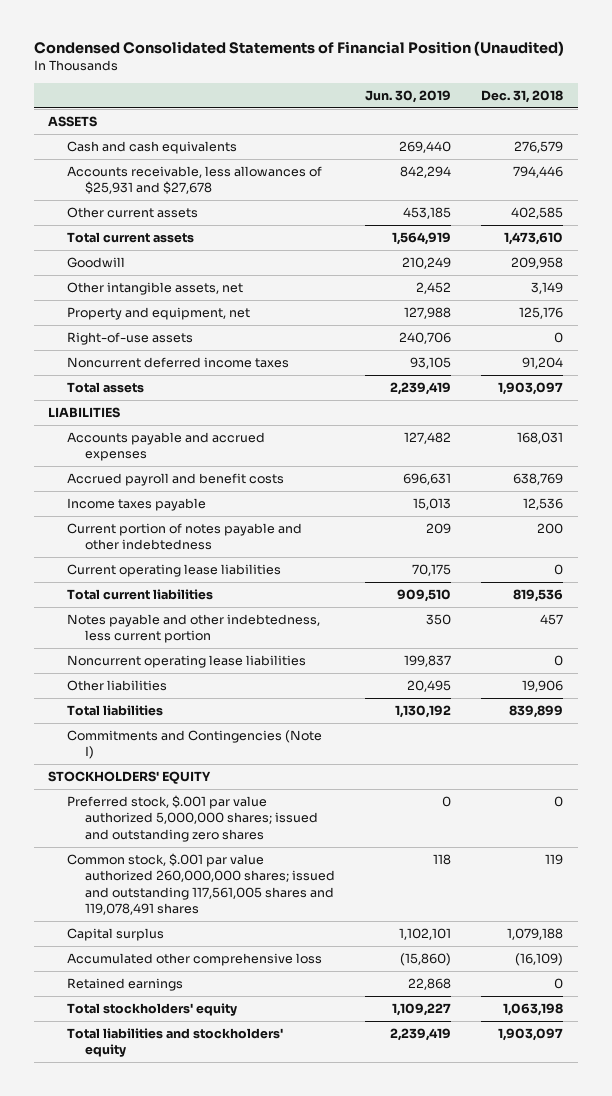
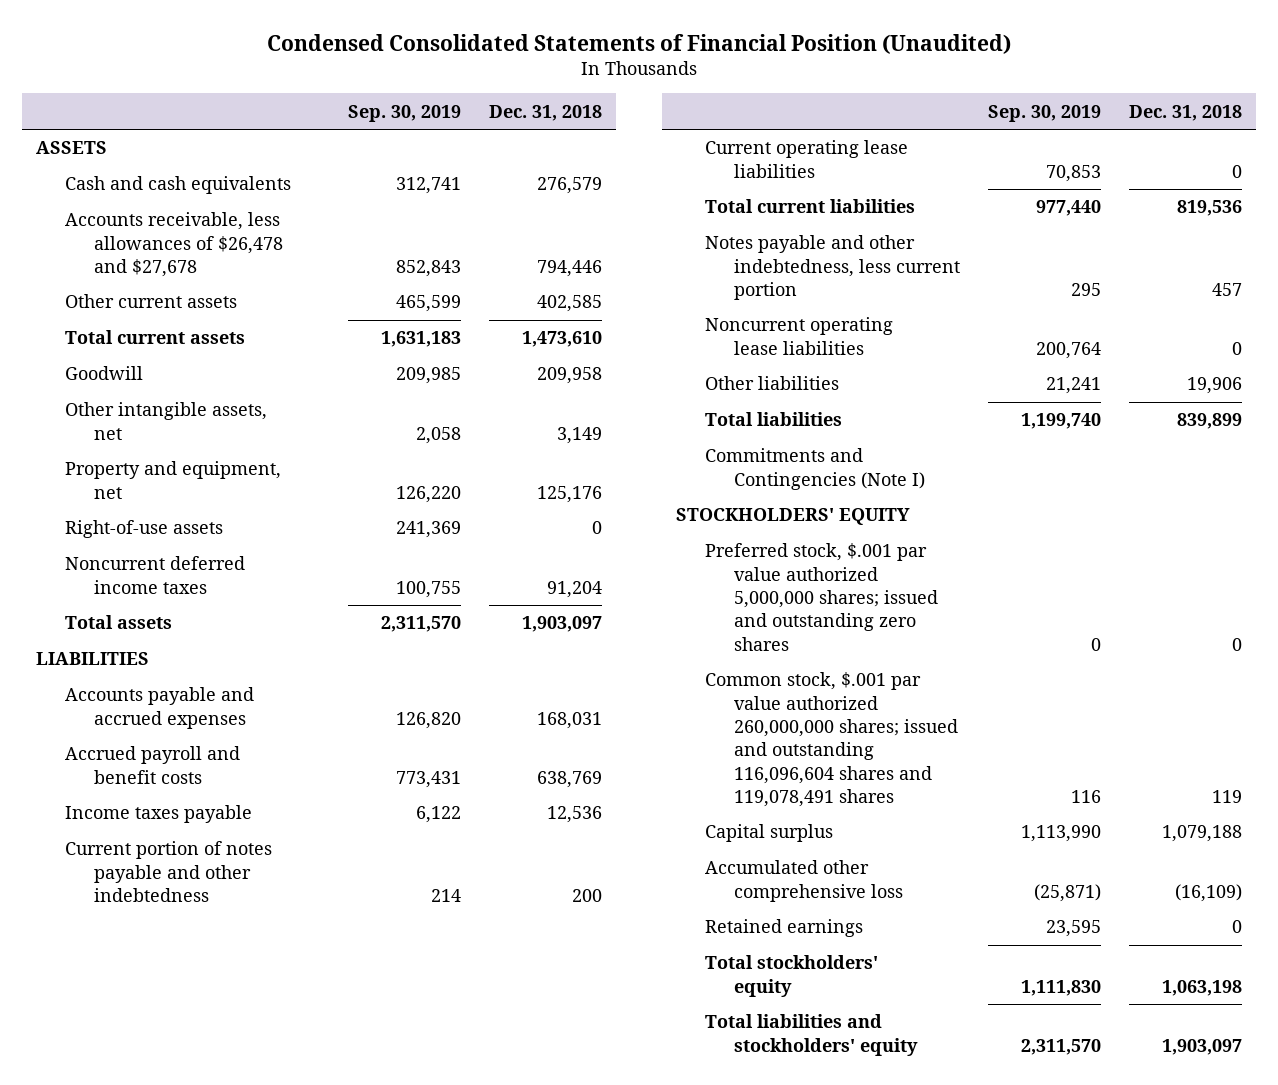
[365,89,452,103] Jun. 30, 2019 -> none
none -> [348,104,462,122] Sep. 30, 2019
[66,166,322,195] Accounts receivable, less allowances of $25,931 and $27,678 -> [65,212,284,278] Accounts receivable, less allowances of $26,478 and $27,678
[66,853,336,916] Common stock, $.001 par value authorized 260,000,000 shares; issued and outstanding 117,561,005 shares and 119,078,491 shares -> [704,672,958,808] Common stock, $.001 par value authorized 260,000,000 shares; issued and outstanding 116,096,604 shares and 119,078,491 shares

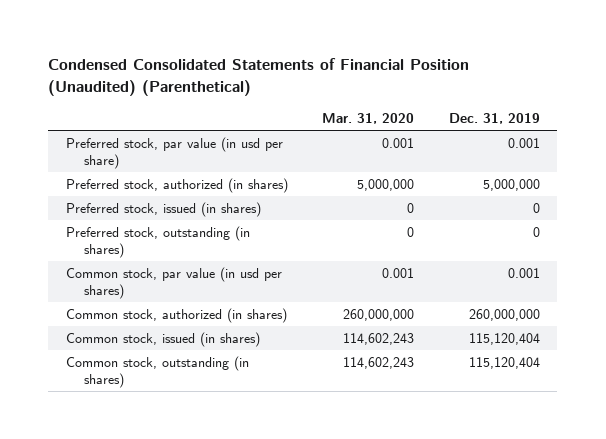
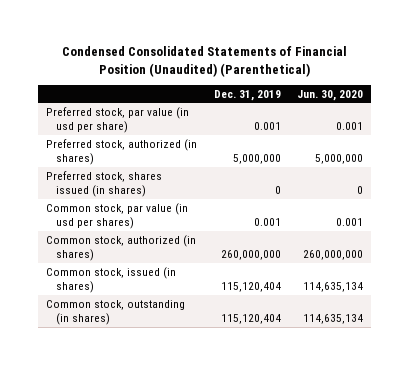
[322,112,415,124] Mar. 31, 2020 -> none
none -> [296,89,363,101] Jun. 30, 2020
[65,226,250,258] Preferred stock, outstanding (in shares) -> none
[65,202,261,218] Preferred stock, issued (in shares) -> [46,170,163,198] Preferred stock, shares issued (in shares)

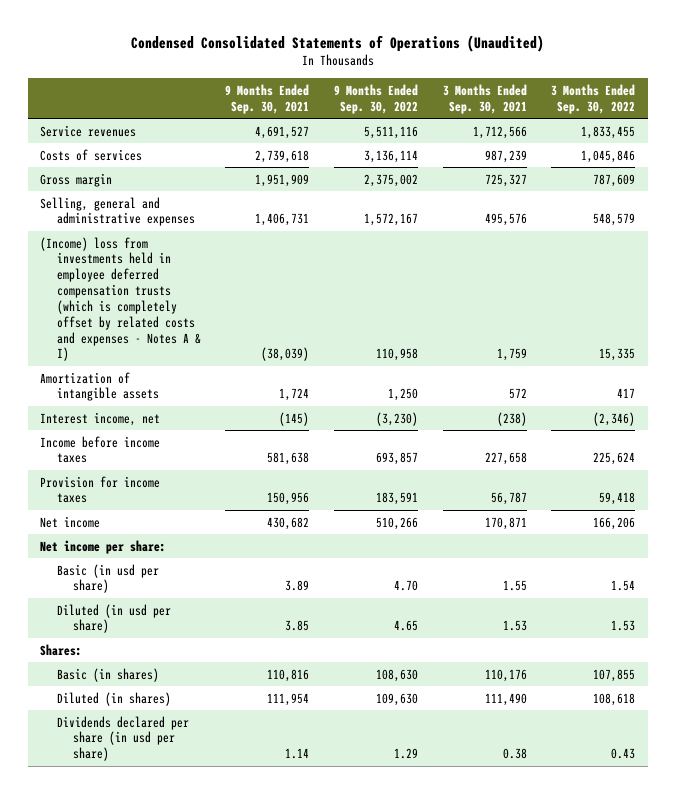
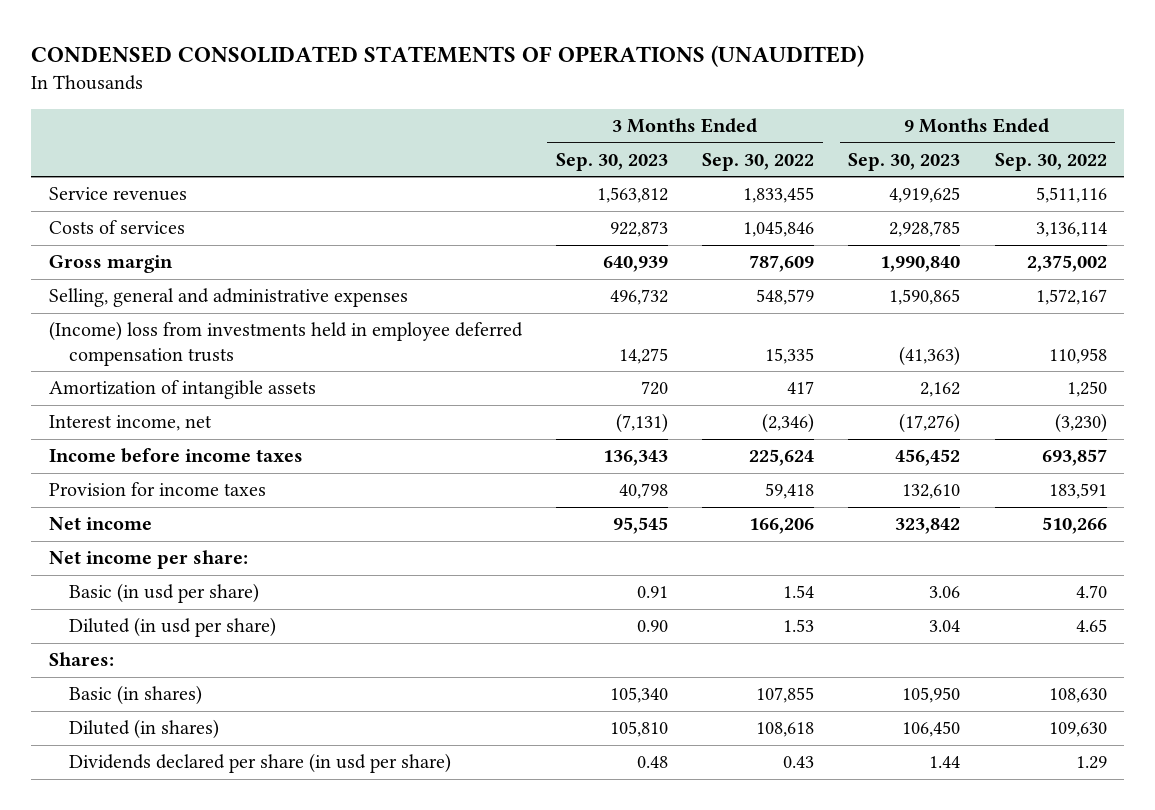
[130,34,544,52] Condensed Consolidated Statements of Operations (Unaudited) -> [31,45,865,68] CONDENSED CONSOLIDATED STATEMENTS OF OPERATIONS (UNAUDITED)
[225,83,310,114] 9 Months Ended Sep. 30, 2021 -> none
[442,83,527,114] 3 Months Ended Sep. 30, 2021 -> none
none -> [555,152,668,171] Sep. 30, 2023
none -> [848,152,961,171] Sep. 30, 2023
[40,236,201,362] (Income) loss from investments held in employee deferred compensation trusts (which is completely offset by related costs and expenses - Notes A & I) -> [48,321,523,366] (Income) loss from investments held in employee deferred compensation trusts

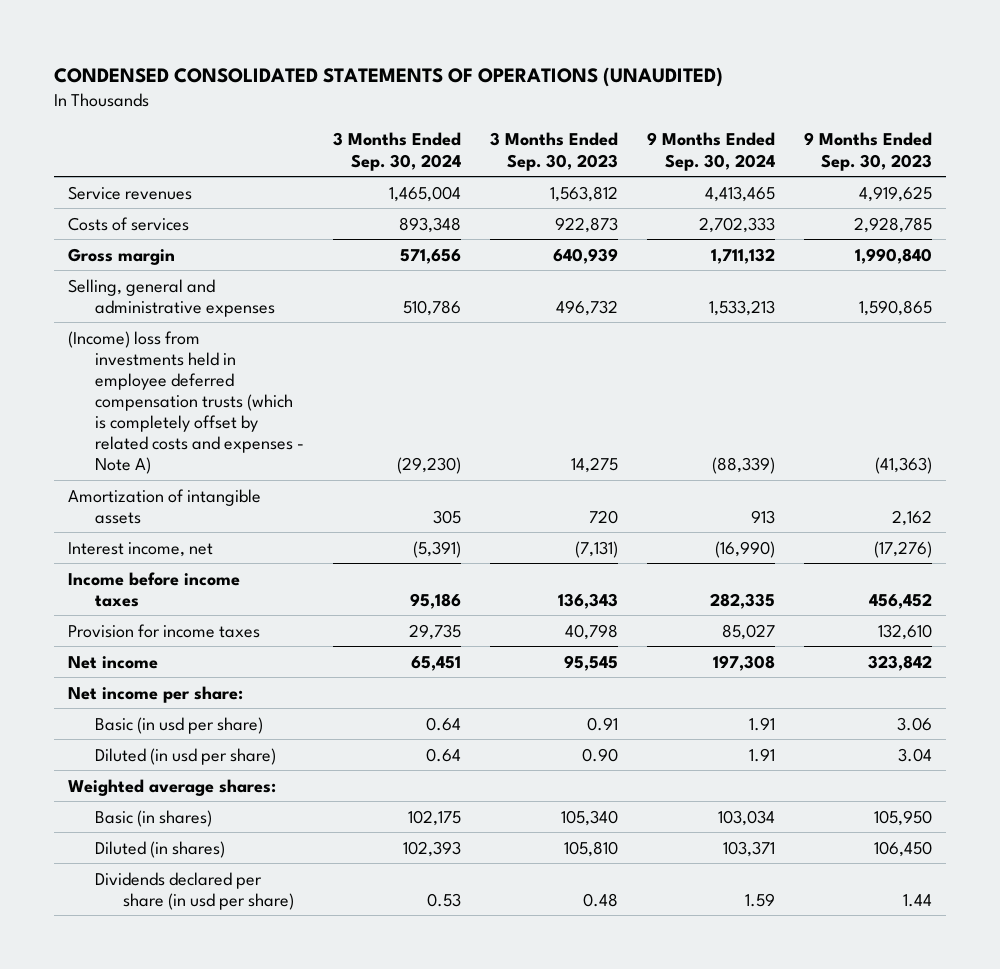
[702,152,815,171] Sep. 30, 2022 -> none
[994,152,1107,171] Sep. 30, 2022 -> none
none -> [333,132,462,171] 3 Months Ended Sep. 30, 2024
none -> [647,132,776,171] 9 Months Ended Sep. 30, 2024
[48,321,523,366] (Income) loss from investments held in employee deferred compensation trusts -> [68,330,305,474] (Income) loss from investments held in employee deferred compensation trusts (which is completely offset by related costs and expenses - Note A)
[48,652,114,667] Shares: -> [68,778,277,796] Weighted average shares:

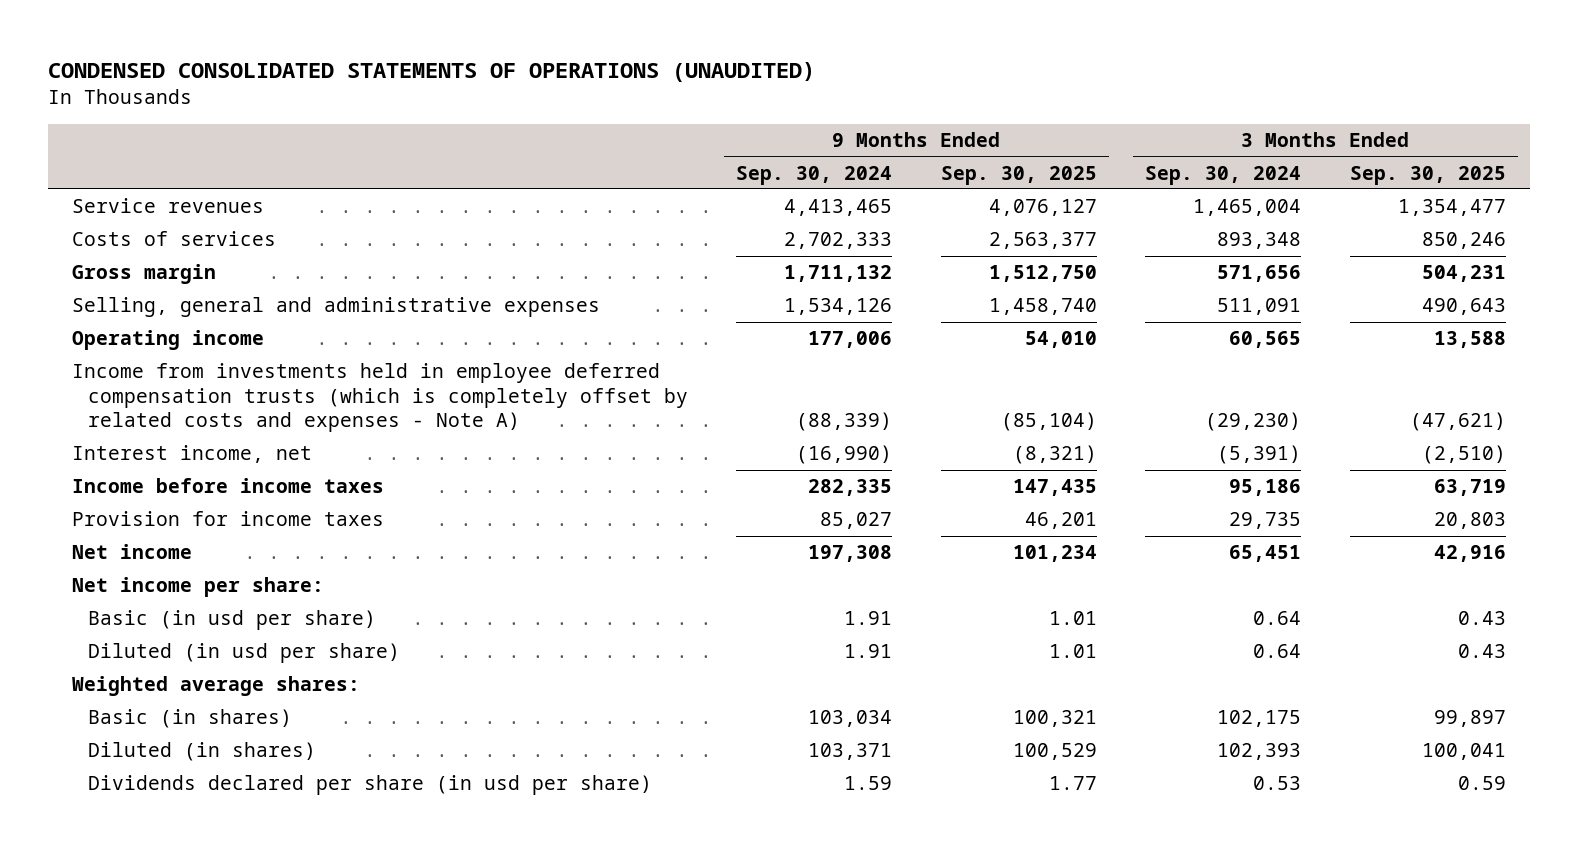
[490,132,619,171] 3 Months Ended Sep. 30, 2023 -> none
[803,132,932,171] 9 Months Ended Sep. 30, 2023 -> none
none -> [940,165,1097,185] Sep. 30, 2025
none -> [1349,165,1506,185] Sep. 30, 2025
[68,488,262,524] Amortization of intangible assets -> none
[403,299,462,316] 510,786 -> [1217,298,1302,316] 511,091
[709,299,776,316] 1,533,213 -> [784,298,893,316] 1,534,126
none -> [72,330,265,351] Operating income
[68,330,305,474] (Income) loss from investments held in employee deferred compensation trusts (which is completely offset by related costs and expenses - Note A) -> [72,363,688,433] Income from investments held in employee deferred compensation trusts (which is completely offset by related costs and expenses - Note A)

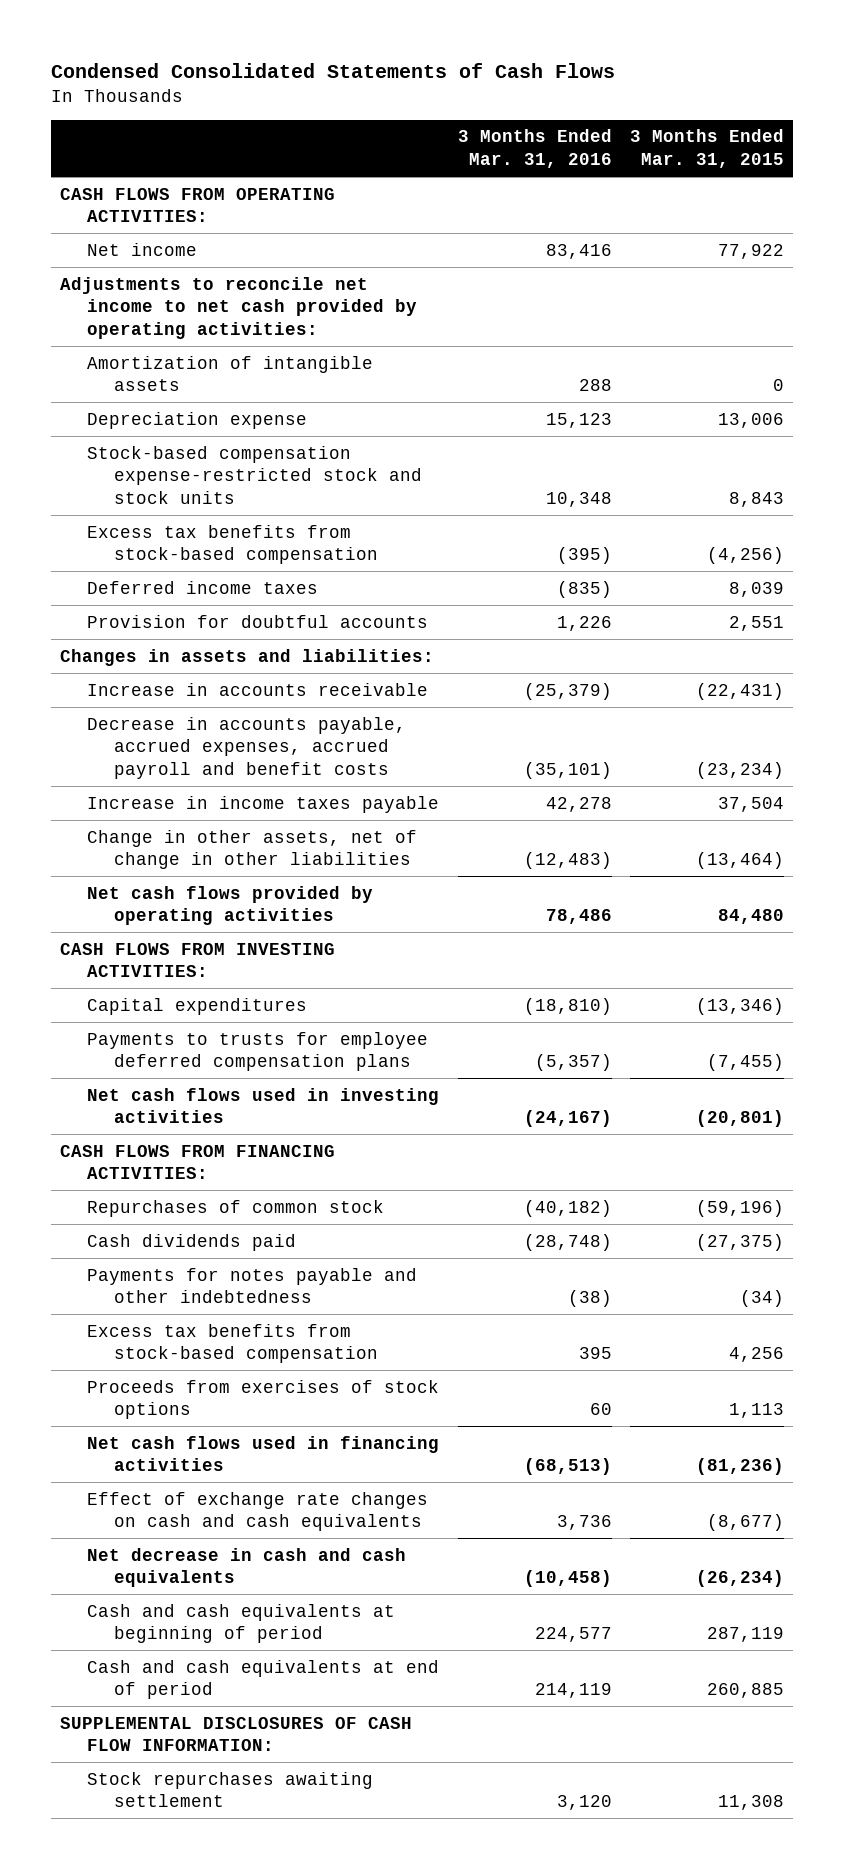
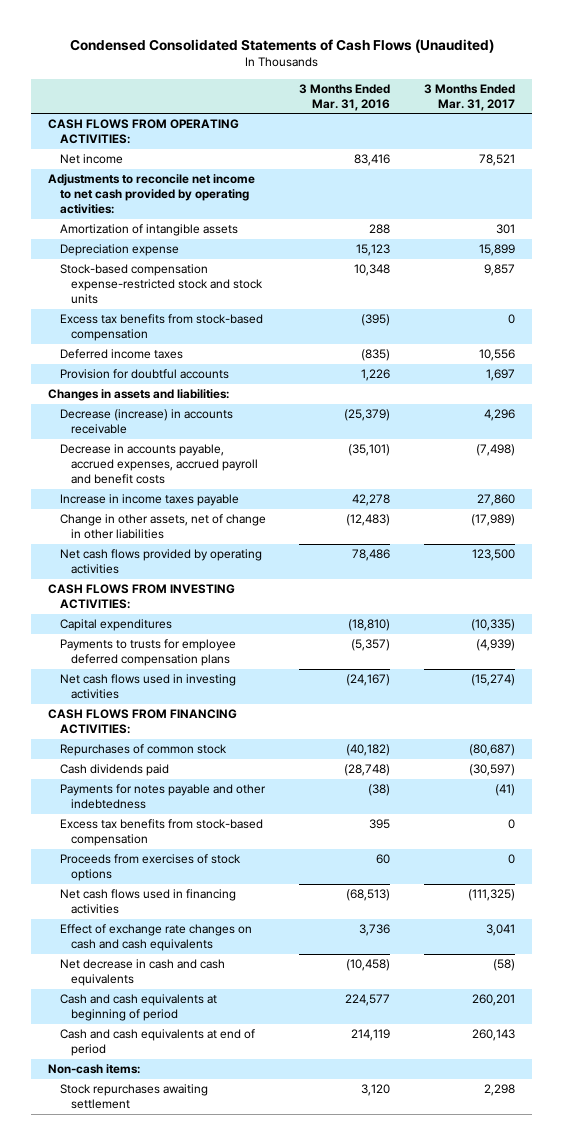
[50,63,615,79] Condensed Consolidated Statements of Cash Flows -> [69,39,494,54] Condensed Consolidated Statements of Cash Flows (Unaudited)
[630,129,785,168] 3 Months Ended Mar. 31, 2015 -> none
none -> [424,83,516,111] 3 Months Ended Mar. 31, 2017
[87,682,429,696] Increase in accounts receivable -> [59,409,233,435] Decrease (increase) in accounts receivable
[60,1716,413,1752] SUPPLEMENTAL DISCLOSURES OF CASH FLOW INFORMATION: -> none
none -> [47,1064,140,1075] Non-cash items:

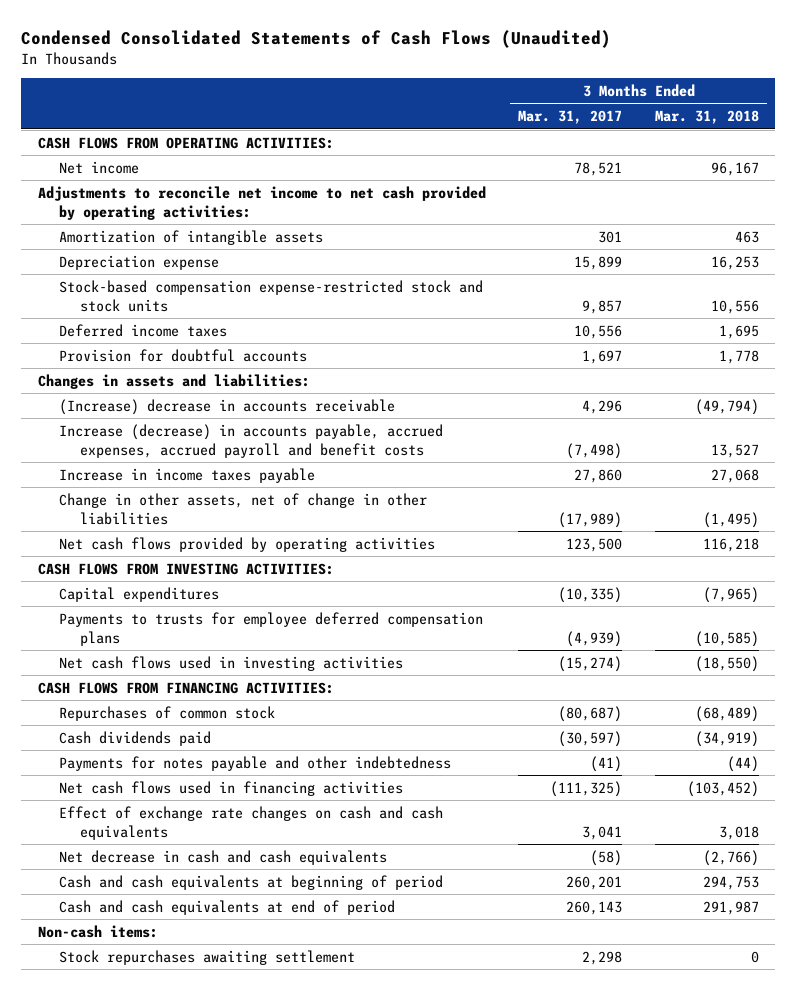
[299,83,391,111] 3 Months Ended Mar. 31, 2016 -> none
none -> [654,110,759,125] Mar. 31, 2018
[59,314,263,342] Excess tax benefits from stock-based compensation -> none
[59,409,233,435] Decrease (increase) in accounts receivable -> [58,398,395,415] (Increase) decrease in accounts receivable
[59,444,259,485] Decrease in accounts payable, accrued expenses, accrued payroll and benefit costs -> [58,423,443,458] Increase (decrease) in accounts payable, accrued expenses, accrued payroll and benefit costs
[59,819,263,847] Excess tax benefits from stock-based compensation -> none
[59,854,241,882] Proceeds from exercises of stock options -> none

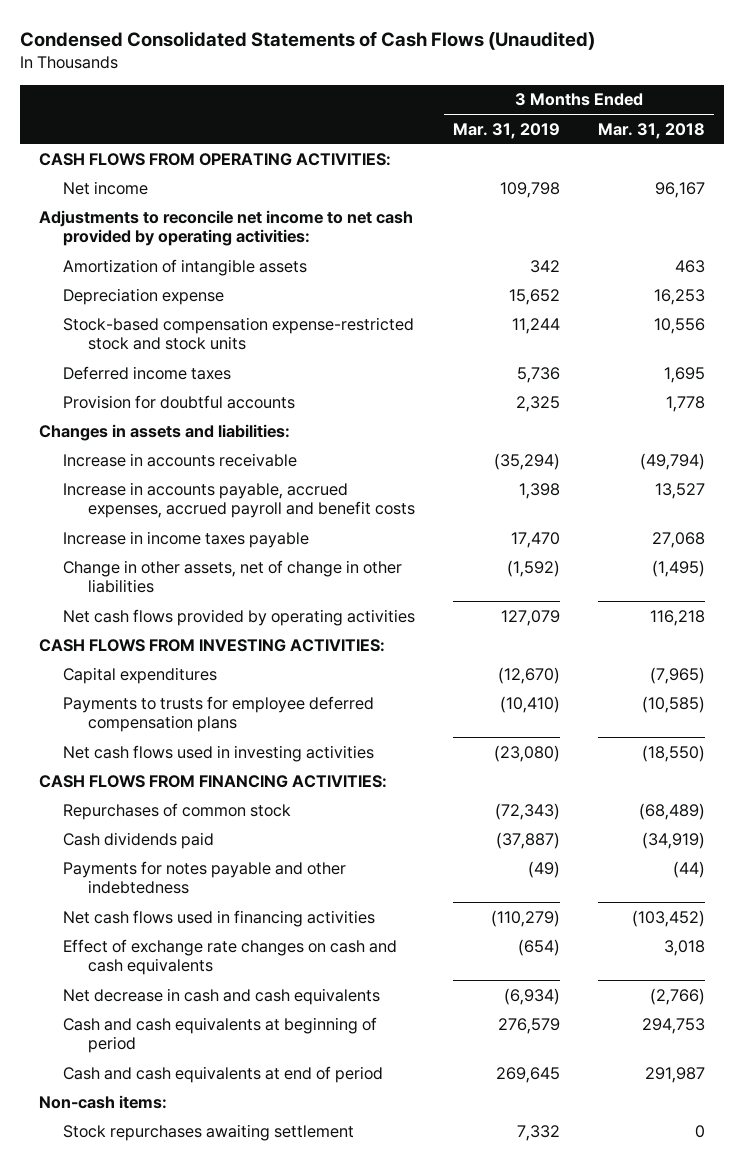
[518,110,623,125] Mar. 31, 2017 -> none
none -> [453,122,561,139] Mar. 31, 2019
[58,398,395,415] (Increase) decrease in accounts receivable -> [63,452,298,467] Increase in accounts receivable
[58,423,443,458] Increase (decrease) in accounts payable, accrued expenses, accrued payroll and benefit costs -> [63,481,415,518] Increase in accounts payable, accrued expenses, accrued payroll and benefit costs

